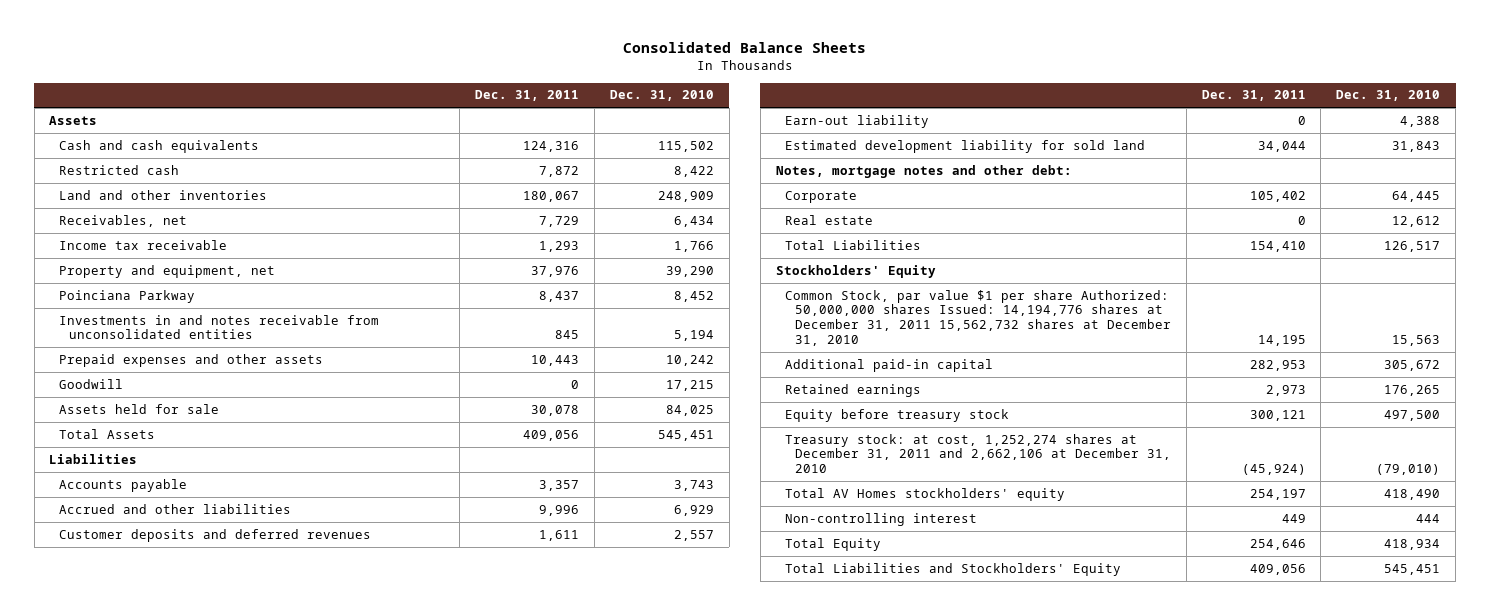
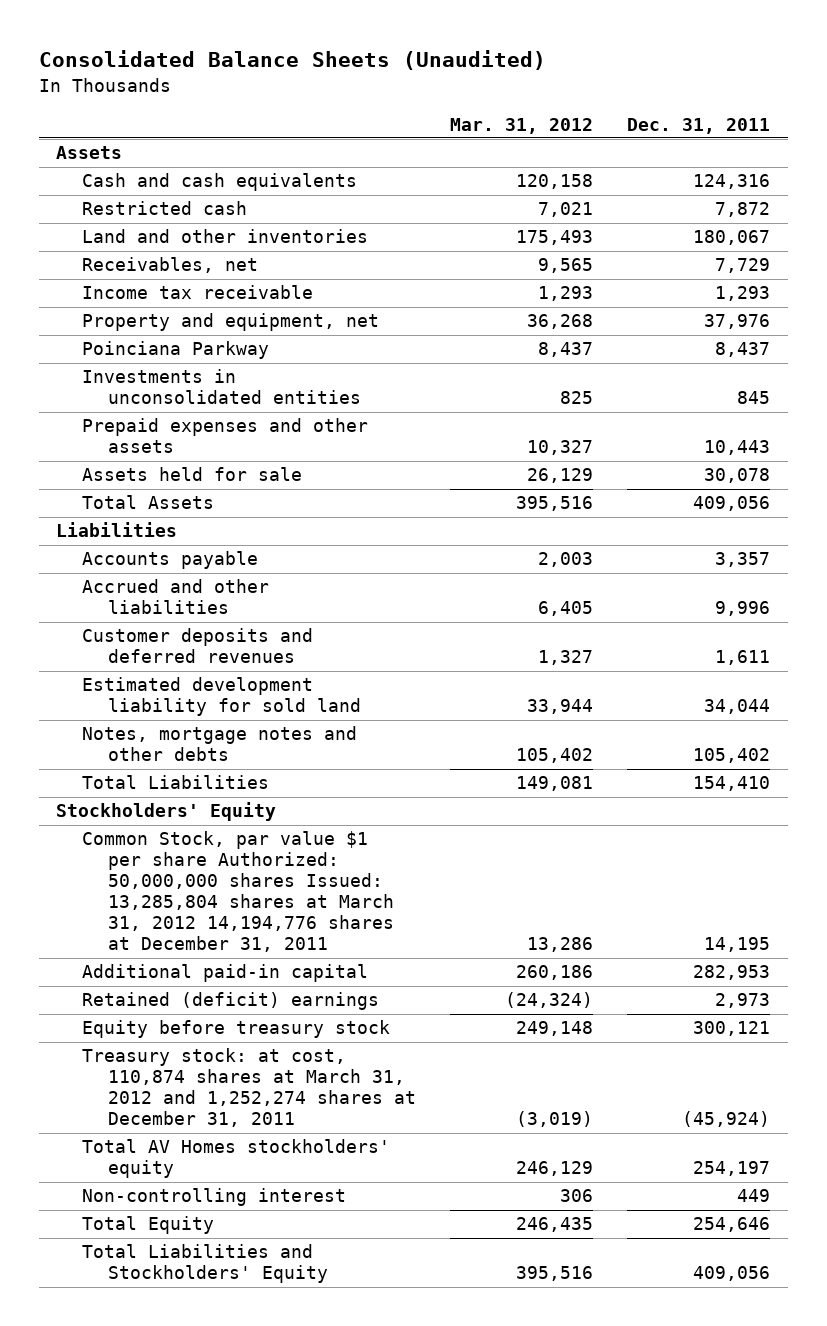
[622,42,866,54] Consolidated Balance Sheets -> [39,50,547,71] Consolidated Balance Sheets (Unaudited)
[610,90,715,102] Dec. 31, 2010 -> none
none -> [450,117,594,134] Mar. 31, 2012
[59,314,380,340] Investments in and notes receivable from unconsolidated entities -> [82,369,362,405] Investments in unconsolidated entities
[59,378,124,389] Goodwill -> none
[785,114,930,128] Earn-out liability -> none
[775,164,1072,178] Notes, mortgage notes and other debt: -> none
[785,214,874,225] Real estate -> none
[785,190,858,203] Corporate -> [82,726,358,762] Notes, mortgage notes and other debts
[785,289,1171,346] Common Stock, par value $1 per share Authorized: 50,000,000 shares Issued: 14,194,776 shares at December 31, 2011 15,562,732 shares at December 31, 2010 -> [82,831,395,953] Common Stock, par value $1 per share Authorized: 50,000,000 shares Issued: 13,285,804 shares at March 31, 2012 14,194,776 shares at December 31, 2011
[785,383,922,397] Retained earnings -> [82,992,380,1011] Retained (deficit) earnings
[785,433,1171,474] Treasury stock: at cost, 1,252,274 shares at December 31, 2011 and 2,662,106 at December 31, 2010 -> [82,1048,417,1128] Treasury stock: at cost, 110,874 shares at March 31, 2012 and 1,252,274 shares at December 31, 2011

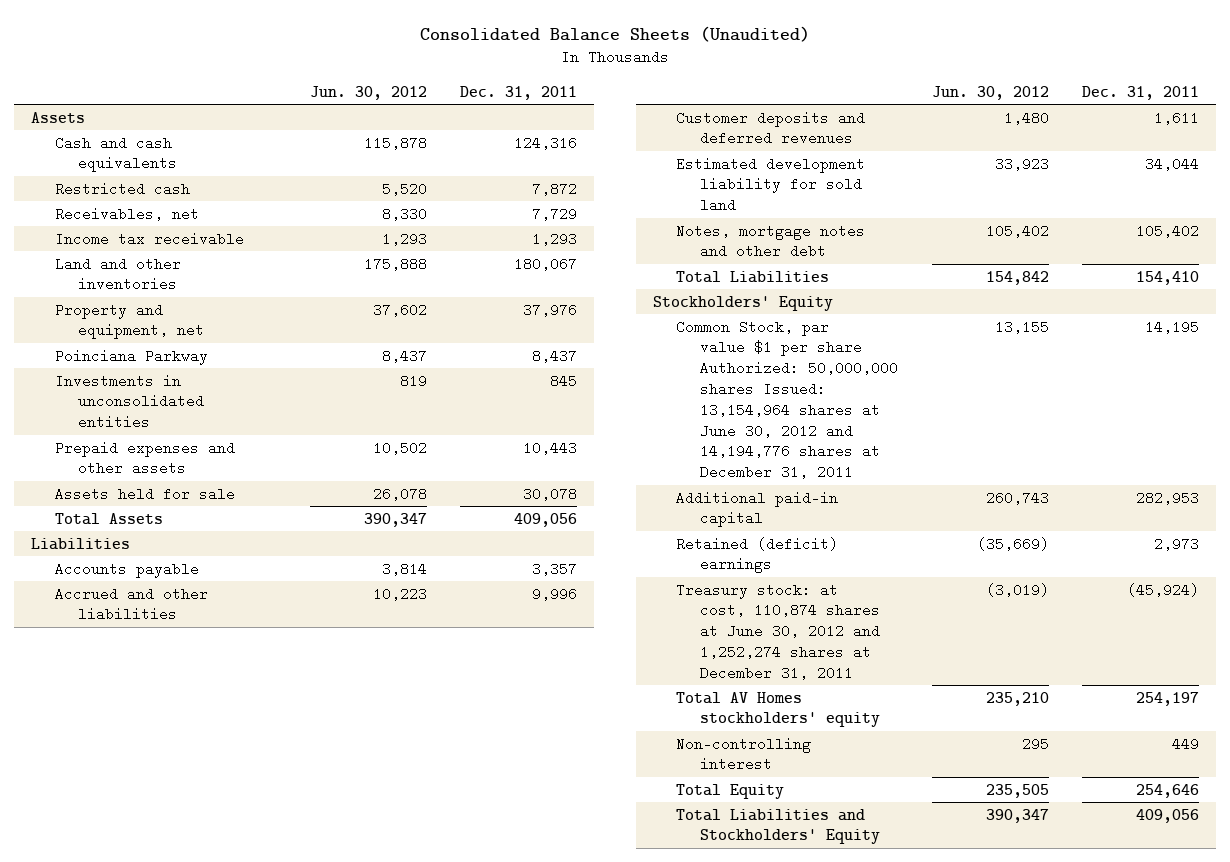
[450,117,594,134] Mar. 31, 2012 -> none
none -> [309,85,427,100] Jun. 30, 2012
[82,229,369,244] Land and other inventories -> [54,256,181,292] Land and other inventories
[82,726,358,762] Notes, mortgage notes and other debts -> [676,223,866,259] Notes, mortgage notes and other debt
[82,831,395,953] Common Stock, par value $1 per share Authorized: 50,000,000 shares Issued: 13,285,804 shares at March 31, 2012 14,194,776 shares at December 31, 2011 -> [676,319,898,480] Common Stock, par value $1 per share Authorized: 50,000,000 shares Issued: 13,154,964 shares at June 30, 2012 and 14,194,776 shares at December 31, 2011
[82,1020,391,1039] Equity before treasury stock -> none
[82,1048,417,1128] Treasury stock: at cost, 110,874 shares at March 31, 2012 and 1,252,274 shares at December 31, 2011 -> [676,582,880,680] Treasury stock: at cost, 110,874 shares at June 30, 2012 and 1,252,274 shares at December 31, 2011

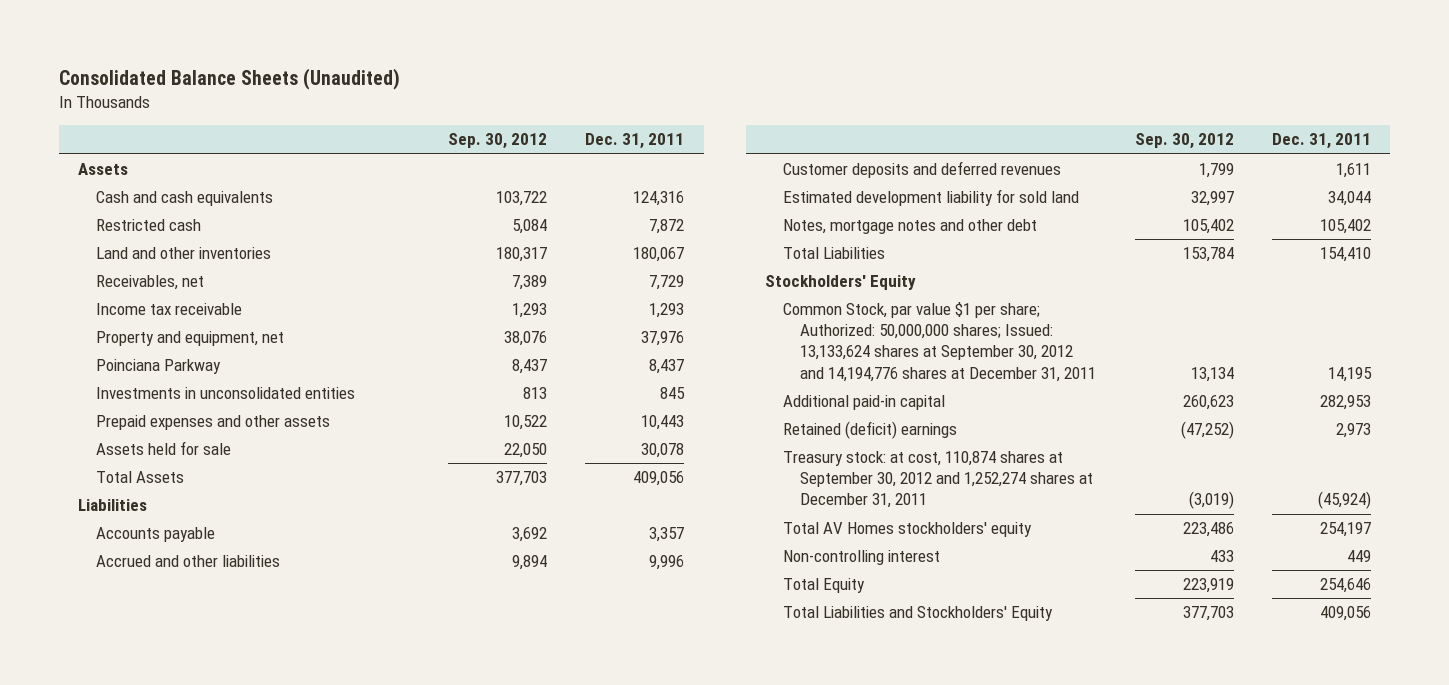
[309,85,427,100] Jun. 30, 2012 -> none
none -> [447,133,547,150] Sep. 30, 2012
[54,256,181,292] Land and other inventories -> [95,247,271,260] Land and other inventories
[676,319,898,480] Common Stock, par value $1 per share Authorized: 50,000,000 shares Issued: 13,154,964 shares at June 30, 2012 and 14,194,776 shares at December 31, 2011 -> [782,302,1097,382] Common Stock, par value $1 per share; Authorized: 50,000,000 shares; Issued: 13,133,624 shares at September 30, 2012 and 14,194,776 shares at December 31, 2011
[676,582,880,680] Treasury stock: at cost, 110,874 shares at June 30, 2012 and 1,252,274 shares at December 31, 2011 -> [782,451,1094,509] Treasury stock: at cost, 110,874 shares at September 30, 2012 and 1,252,274 shares at December 31, 2011

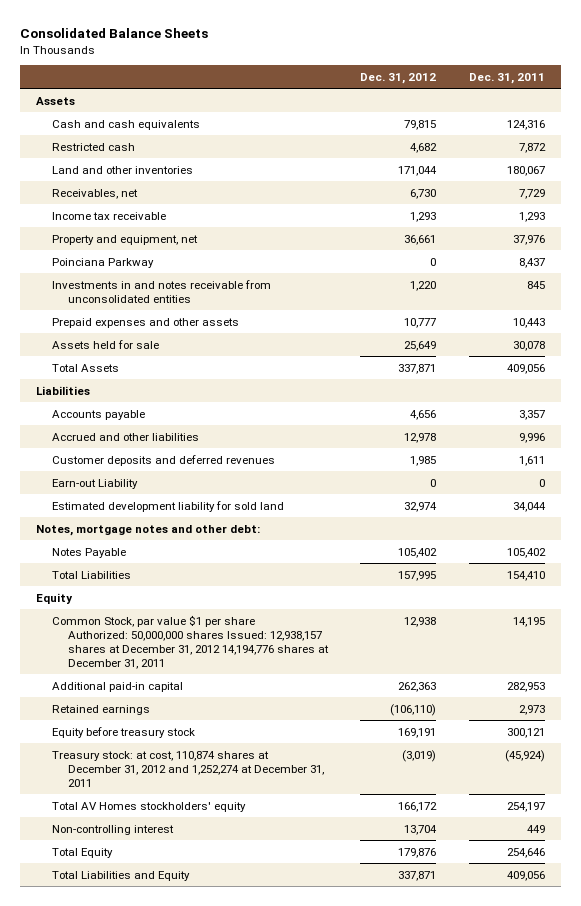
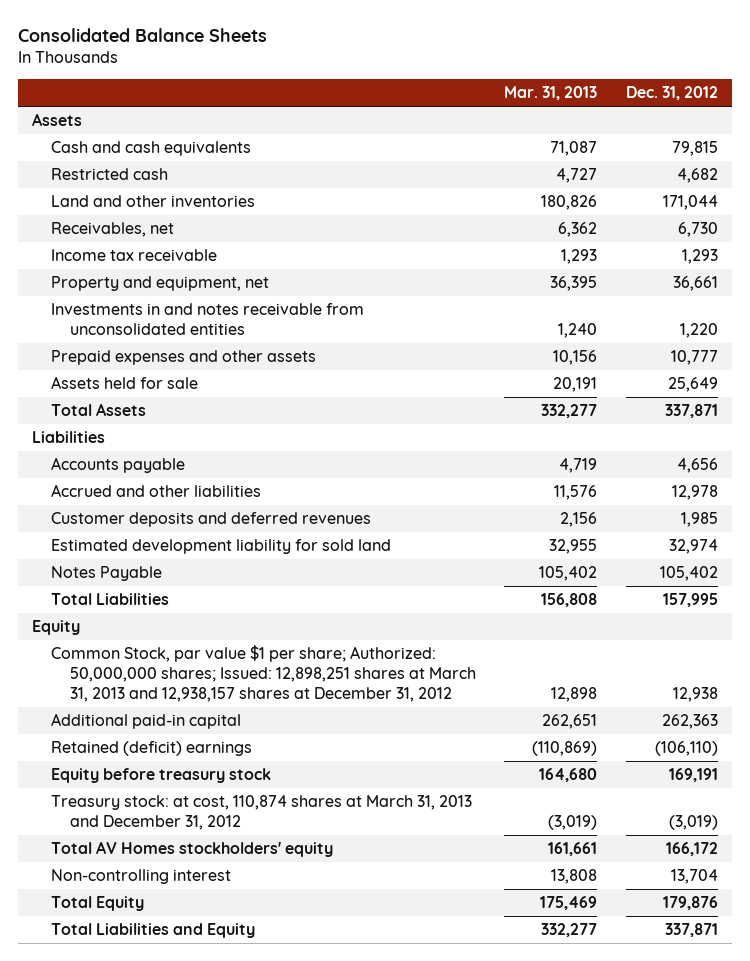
[468,72,545,84] Dec. 31, 2011 -> none
none -> [504,86,598,101] Mar. 31, 2013
[51,257,154,268] Poinciana Parkway -> none
[51,478,138,489] Earn-out Liability -> none
[36,524,261,536] Notes, mortgage notes and other debt: -> none
[51,614,329,669] Common Stock, par value $1 per share Authorized: 50,000,000 shares Issued: 12,938,157 shares at December 31, 2012 14,194,776 shares at December 31, 2011 -> [50,645,476,703] Common Stock, par value $1 per share; Authorized: 50,000,000 shares; Issued: 12,898,251 shares at March 31, 2013 and 12,938,157 shares at December 31, 2012
[51,704,150,715] Retained earnings -> [50,741,252,757] Retained (deficit) earnings
[51,750,324,787] Treasury stock: at cost, 110,874 shares at December 31, 2012 and 1,252,274 at December 31, 2011 -> [50,795,472,831] Treasury stock: at cost, 110,874 shares at March 31, 2013 and December 31, 2012

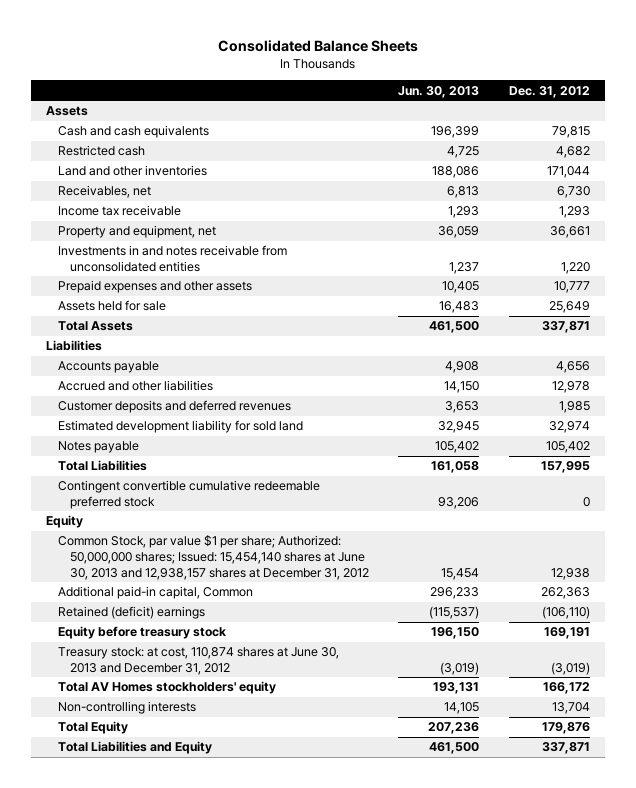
[504,86,598,101] Mar. 31, 2013 -> none
none -> [398,85,480,98] Jun. 30, 2013
[50,566,162,582] Notes Payable -> [57,441,139,454] Notes payable
none -> [57,480,320,509] Contingent convertible cumulative redeemable preferred stock
[50,645,476,703] Common Stock, par value $1 per share; Authorized: 50,000,000 shares; Issued: 12,898,251 shares at March 31, 2013 and 12,938,157 shares at December 31, 2012 -> [57,535,369,580] Common Stock, par value $1 per share; Authorized: 50,000,000 shares; Issued: 15,454,140 shares at June 30, 2013 and 12,938,157 shares at December 31, 2012
[50,713,241,730] Additional paid-in capital -> [57,586,253,600] Additional paid-in capital, Common
[50,795,472,831] Treasury stock: at cost, 110,874 shares at March 31, 2013 and December 31, 2012 -> [57,647,339,675] Treasury stock: at cost, 110,874 shares at June 30, 2013 and December 31, 2012
[50,869,231,885] Non-controlling interest -> [57,701,196,715] Non-controlling interests

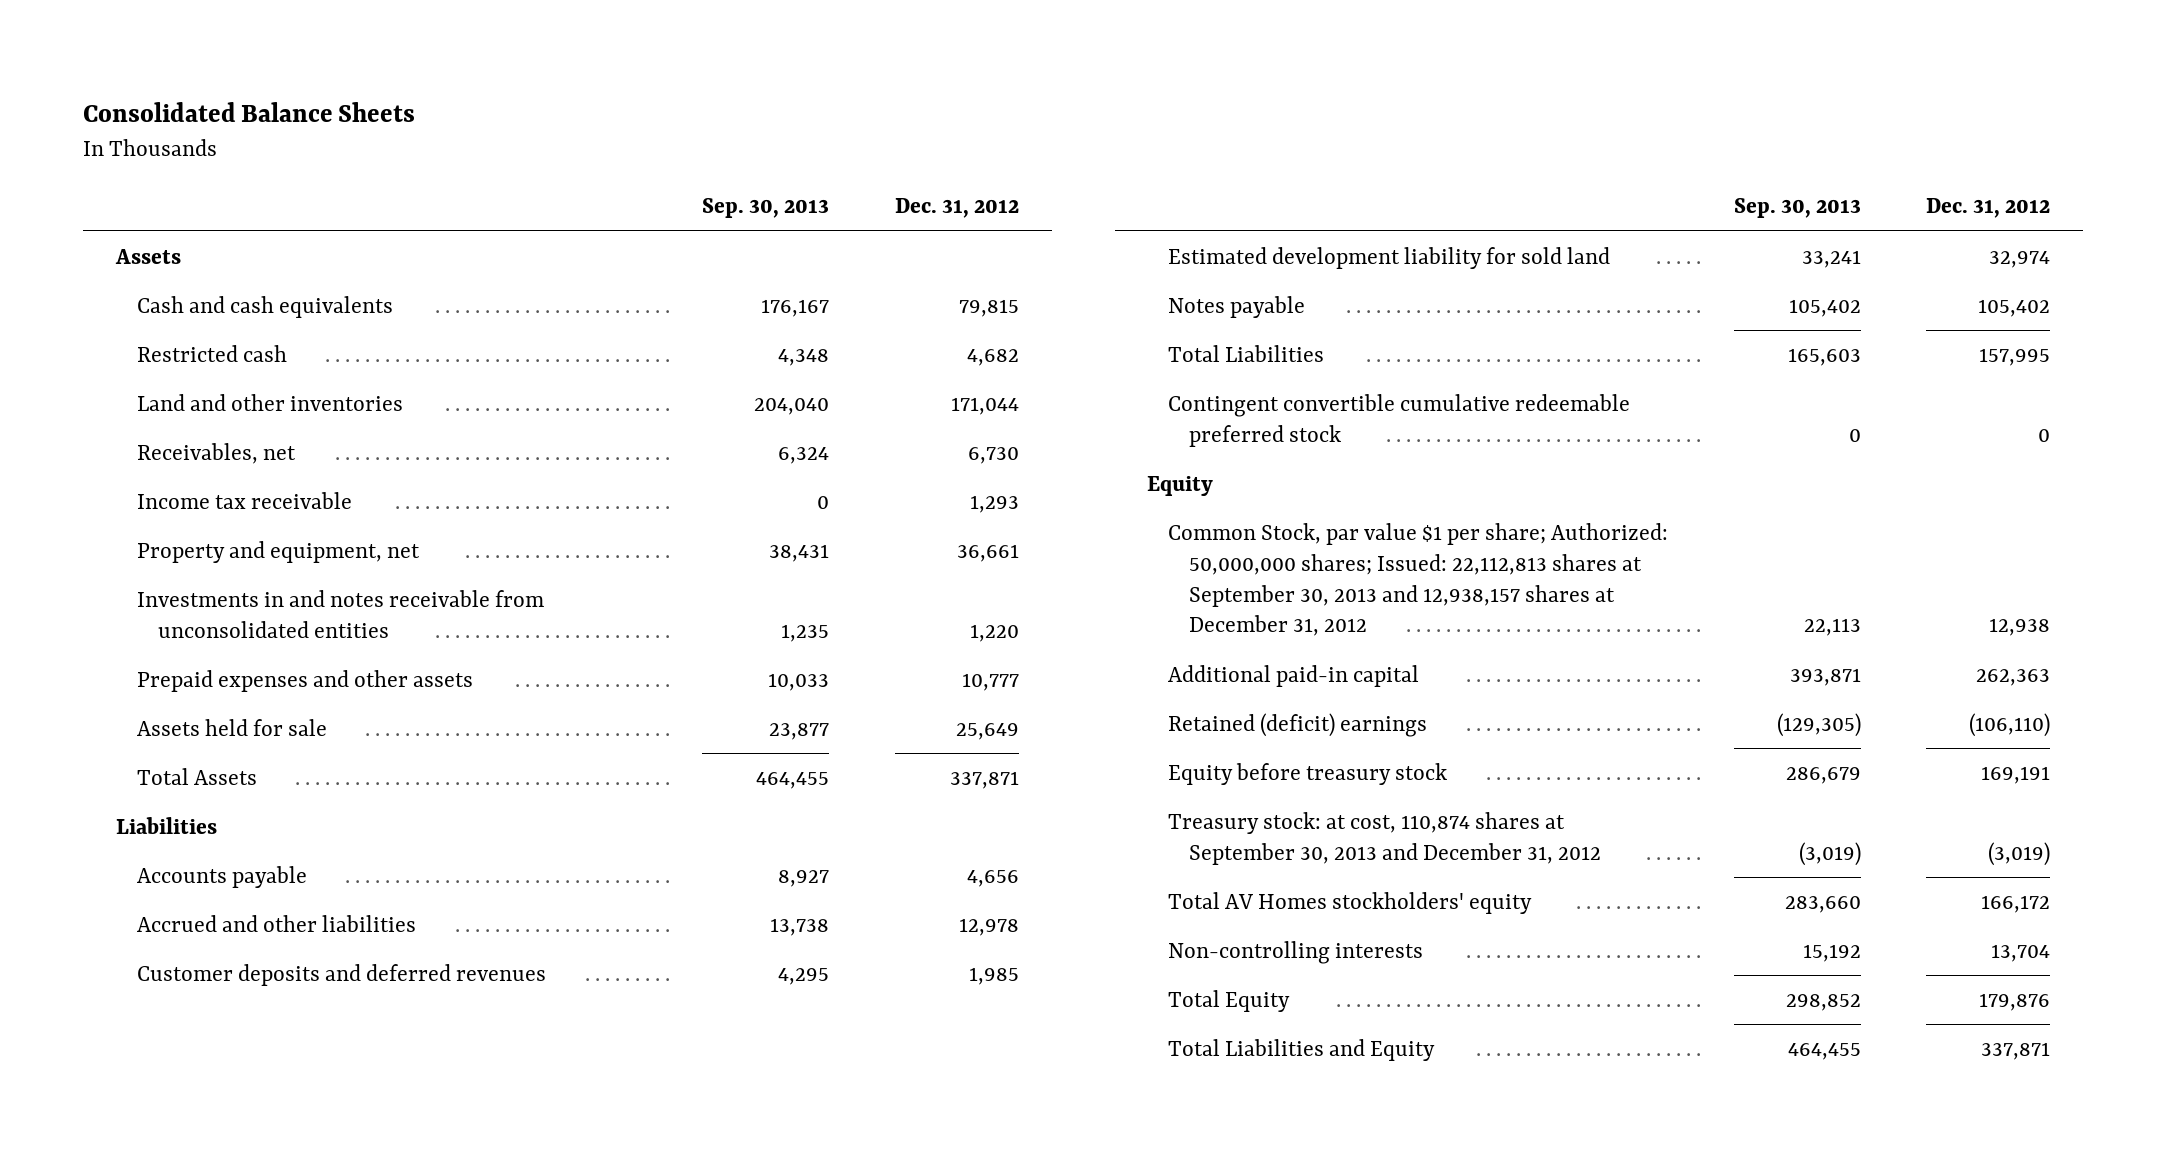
[398,85,480,98] Jun. 30, 2013 -> none
none -> [702,198,830,219] Sep. 30, 2013
[57,535,369,580] Common Stock, par value $1 per share; Authorized: 50,000,000 shares; Issued: 15,454,140 shares at June 30, 2013 and 12,938,157 shares at December 31, 2012 -> [1168,522,1669,637] Common Stock, par value $1 per share; Authorized: 50,000,000 shares; Issued: 22,112,813 shares at September 30, 2013 and 12,938,157 shares at December 31, 2012
[57,586,253,600] Additional paid-in capital, Common -> [1168,664,1420,687] Additional paid-in capital
[57,647,339,675] Treasury stock: at cost, 110,874 shares at June 30, 2013 and December 31, 2012 -> [1168,811,1601,865] Treasury stock: at cost, 110,874 shares at September 30, 2013 and December 31, 2012

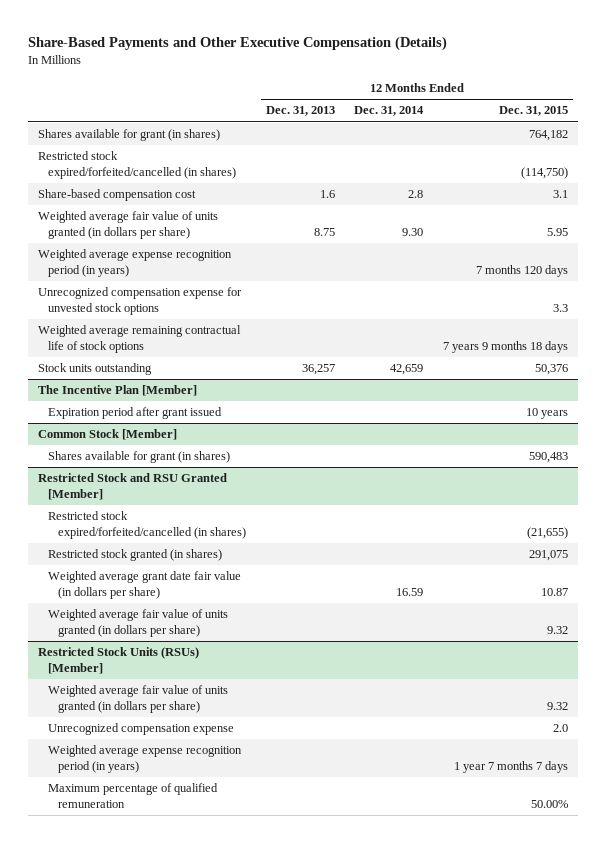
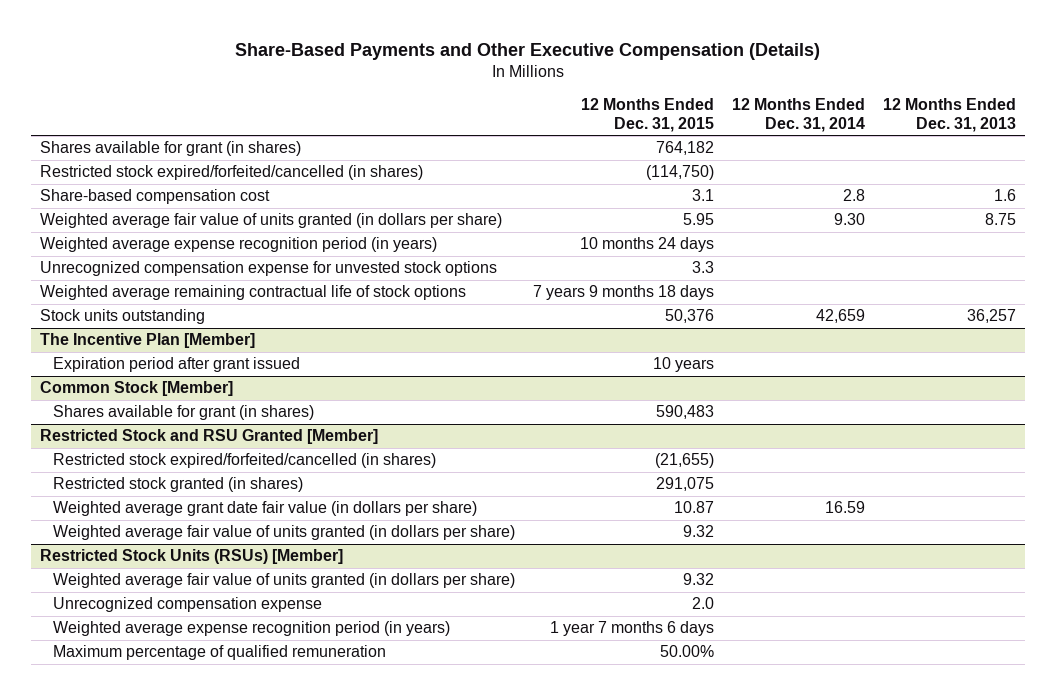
[476,265,569,278] 7 months 120 days -> [580,237,715,253] 10 months 24 days
[454,761,569,774] 1 year 7 months 7 days -> [550,621,715,637] 1 year 7 months 6 days

